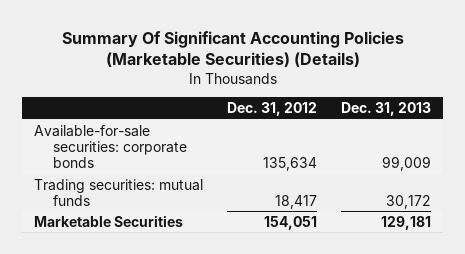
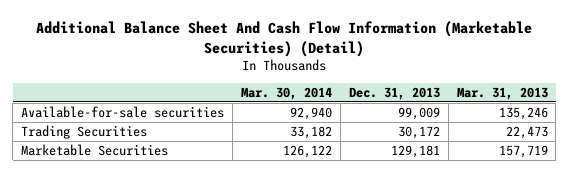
[61,30,404,68] Summary Of Significant Accounting Policies (Marketable Securities) (Details) -> [36,20,533,57] Additional Balance Sheet And Cash Flow Information (Marketable Securities) (Detail)
[227,102,318,117] Dec. 31, 2012 -> none
none -> [241,86,333,100] Mar. 30, 2014
none -> [456,86,548,100] Mar. 31, 2013
[34,124,187,169] Available-for-sale securities: corporate bonds -> [21,105,225,118] Available-for-sale securities
[34,178,204,206] Trading securities: mutual funds -> [21,124,148,139] Trading Securities

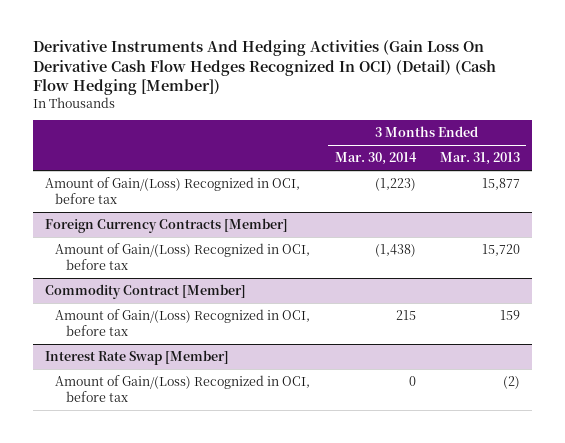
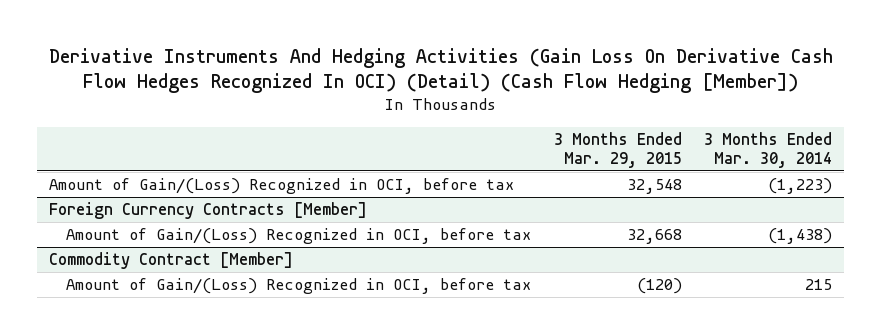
[439,152,520,166] Mar. 31, 2013 -> none
none -> [553,131,682,168] 3 Months Ended Mar. 29, 2015
[45,350,230,366] Interest Rate Swap [Member] -> none
[55,375,311,402] Amount of Gain/(Loss) Recognized in OCI, before tax -> none

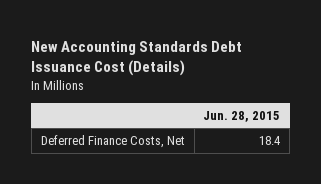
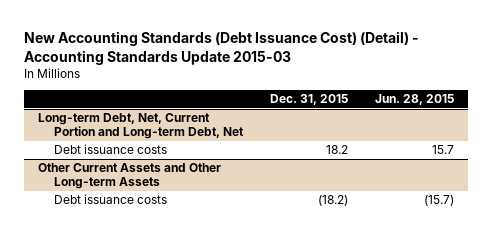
[31,40,243,76] New Accounting Standards Debt Issuance Cost (Details) -> [24,31,420,65] New Accounting Standards (Debt Issuance Cost) (Detail) - Accounting Standards Update 2015-03
none -> [270,94,349,106] Dec. 31, 2015
[40,134,185,148] Deferred Finance Costs, Net -> none
none -> [38,113,244,140] Long-term Debt, Net, Current Portion and Long-term Debt, Net
none -> [53,144,167,155] Debt issuance costs
none -> [38,163,222,190] Other Current Assets and Other Long-term Assets
none -> [53,194,167,205] Debt issuance costs

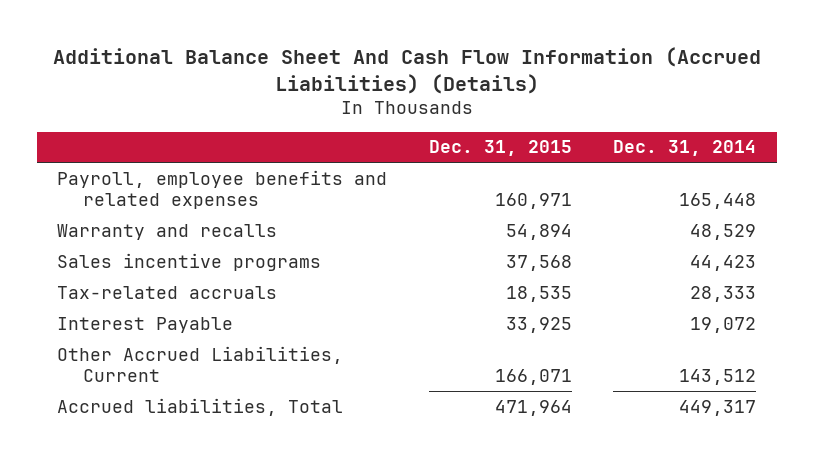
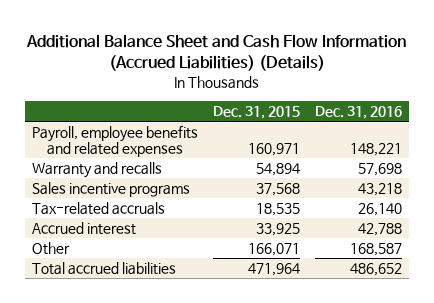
[52,46,761,94] Additional Balance Sheet And Cash Flow Information (Accrued Liabilities) (Details) -> [26,33,407,72] Additional Balance Sheet and Cash Flow Information (Accrued Liabilities) (Details)
[613,140,757,157] Dec. 31, 2014 -> none
none -> [314,106,402,120] Dec. 31, 2016
[57,316,234,333] Interest Payable -> [32,221,137,235] Accrued interest
[57,345,344,383] Other Accrued Liabilities, Current -> [32,241,71,255] Other
[57,397,344,416] Accrued liabilities, Total -> [32,261,177,275] Total accrued liabilities

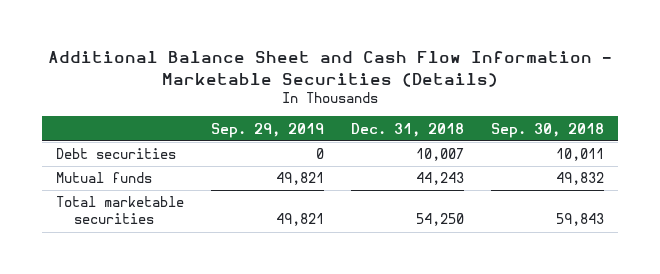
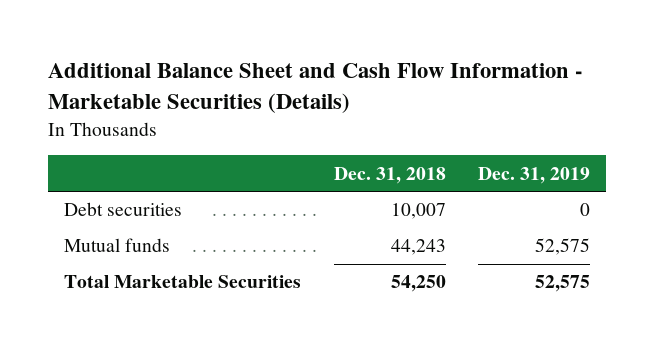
[211,122,325,138] Sep. 29, 2019 -> none
[491,122,605,138] Sep. 30, 2018 -> none
none -> [478,166,591,184] Dec. 31, 2019
[55,196,184,225] Total marketable securities -> [64,275,302,289] Total Marketable Securities

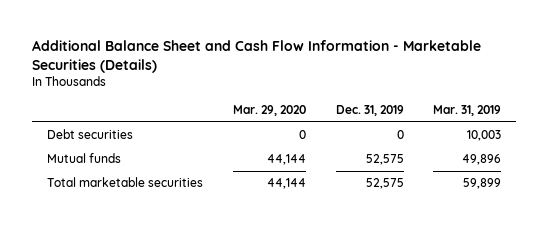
[333,166,446,184] Dec. 31, 2018 -> none
none -> [232,105,306,117] Mar. 29, 2020
none -> [433,105,502,117] Mar. 31, 2019
[64,275,302,289] Total Marketable Securities -> [47,177,204,188] Total marketable securities

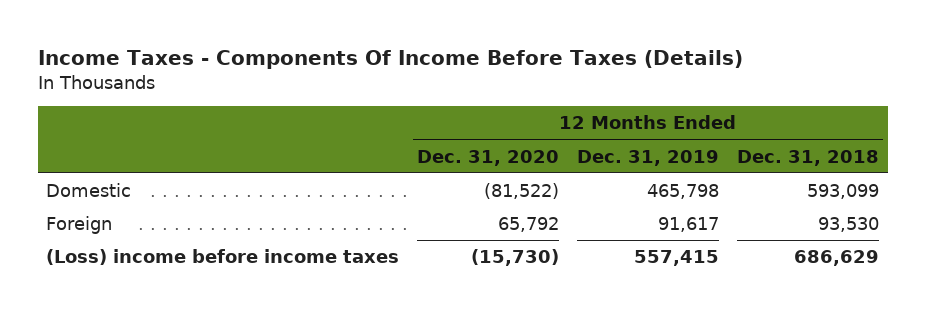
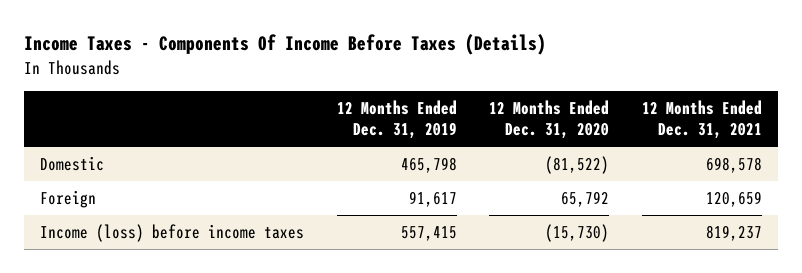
[736,149,879,166] Dec. 31, 2018 -> none
none -> [641,99,762,139] 12 Months Ended Dec. 31, 2021
[46,249,400,266] (Loss) income before income taxes -> [40,224,305,243] Income (loss) before income taxes

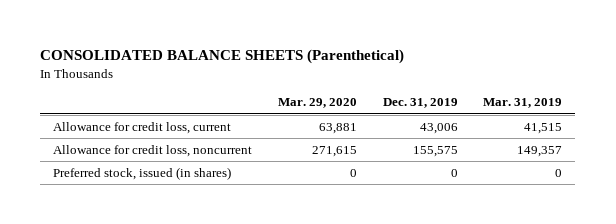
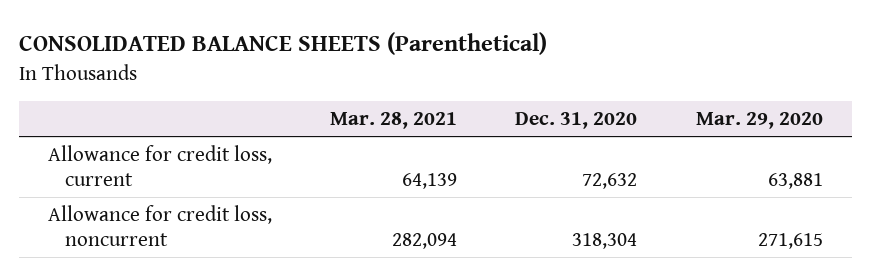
[382,98,458,109] Dec. 31, 2019 -> none
[483,98,563,109] Mar. 31, 2019 -> none
none -> [330,111,458,129] Mar. 28, 2021
none -> [515,111,638,129] Dec. 31, 2020
[53,166,232,180] Preferred stock, issued (in shares) -> none

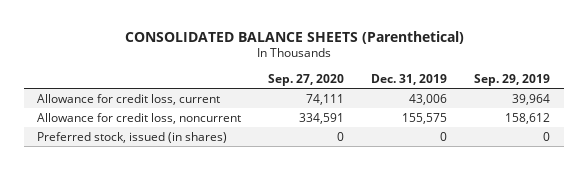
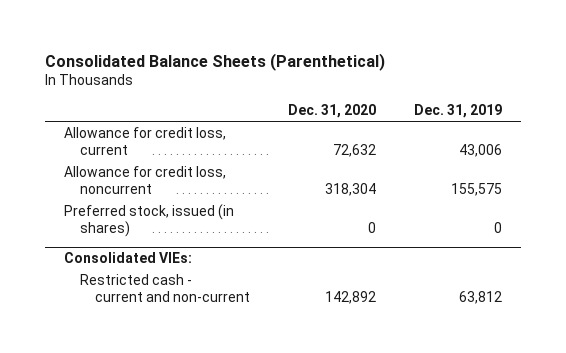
[124,30,464,44] CONSOLIDATED BALANCE SHEETS (Parenthetical) -> [45,52,386,71] Consolidated Balance Sheets (Parenthetical)
[268,73,345,86] Sep. 27, 2020 -> none
[474,73,551,86] Sep. 29, 2019 -> none
none -> [288,104,377,119] Dec. 31, 2020
none -> [64,252,193,264] Consolidated VIEs:
none -> [79,273,251,302] Restricted cash - current and non-current

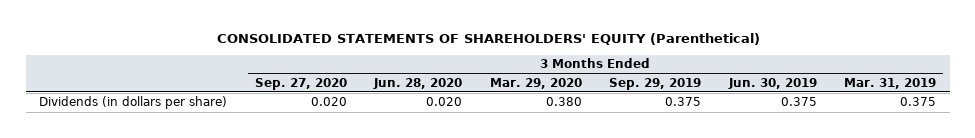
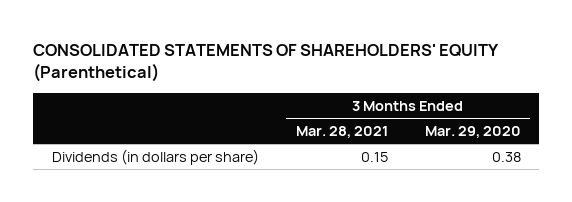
[254,77,347,90] Sep. 27, 2020 -> none
[373,77,463,89] Jun. 28, 2020 -> none
[609,77,702,90] Sep. 29, 2019 -> none
[727,77,817,89] Jun. 30, 2019 -> none
[843,77,936,89] Mar. 31, 2019 -> none
none -> [295,126,388,139] Mar. 28, 2021
[545,97,582,107] 0.380 -> [491,152,521,163] 0.38

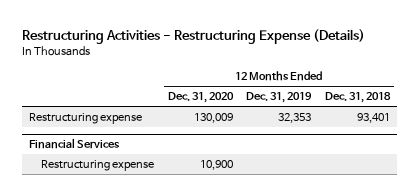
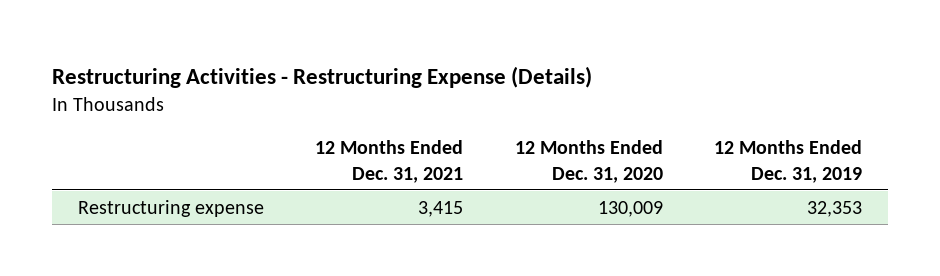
[325,92,392,104] Dec. 31, 2018 -> none
none -> [315,139,464,183] 12 Months Ended Dec. 31, 2021
[29,138,121,150] Financial Services -> none
[41,160,155,172] Restructuring expense -> none

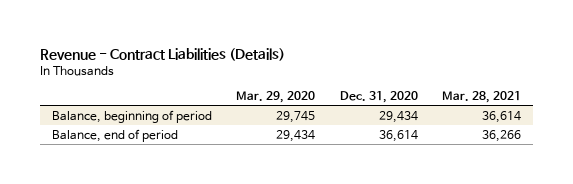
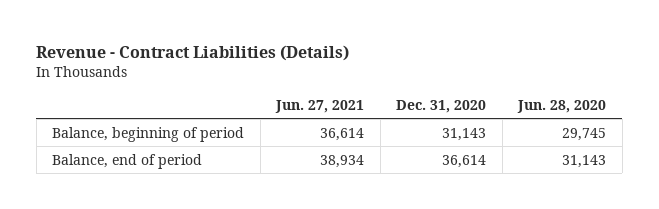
[236,91,316,104] Mar. 29, 2020 -> none
[441,91,521,104] Mar. 28, 2021 -> none
none -> [275,99,365,113] Jun. 27, 2021
none -> [517,99,607,113] Jun. 28, 2020
[378,110,418,123] 29,434 -> [442,127,487,141] 31,143

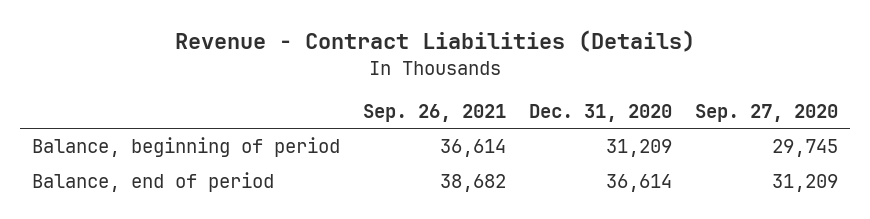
[275,99,365,113] Jun. 27, 2021 -> none
[517,99,607,113] Jun. 28, 2020 -> none
none -> [363,103,507,122] Sep. 26, 2021
none -> [695,103,839,122] Sep. 27, 2020
[442,127,487,141] 31,143 -> [606,139,673,158] 31,209

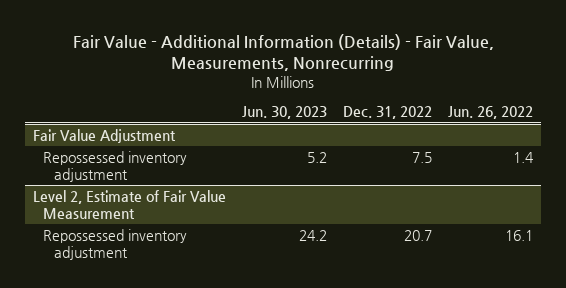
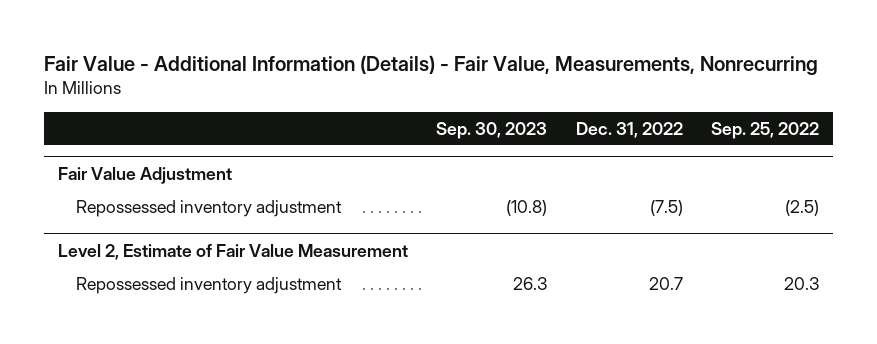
[242,106,328,120] Jun. 30, 2023 -> none
[448,106,534,120] Jun. 26, 2022 -> none
none -> [436,121,548,139] Sep. 30, 2023
none -> [710,121,819,139] Sep. 25, 2022
[412,151,433,163] 7.5 -> [649,199,683,216] (7.5)

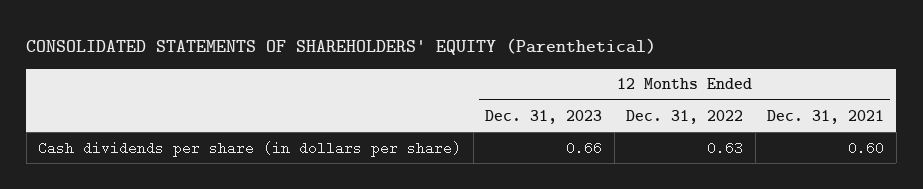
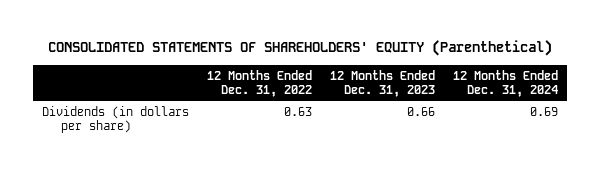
[767,109,885,124] Dec. 31, 2021 -> none
none -> [453,69,559,97] 12 Months Ended Dec. 31, 2024
[38,140,462,157] Cash dividends per share (in dollars per share) -> [42,106,190,134] Dividends (in dollars per share)

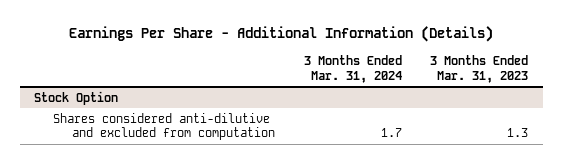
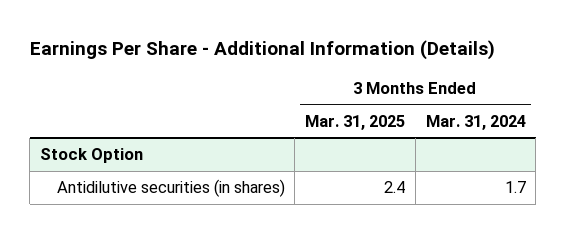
[430,55,529,83] 3 Months Ended Mar. 31, 2023 -> none
none -> [305,114,406,130] Mar. 31, 2025
[53,112,275,141] Shares considered anti-dilutive and excluded from computation -> [56,179,285,198] Antidilutive securities (in shares)

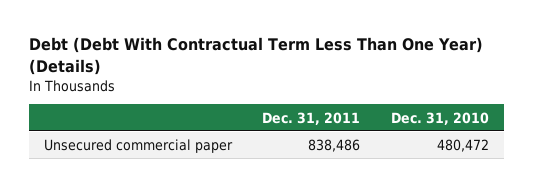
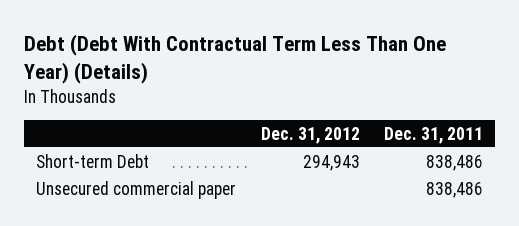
[390,111,489,125] Dec. 31, 2010 -> none
none -> [260,126,360,144] Dec. 31, 2012
none -> [36,153,150,168] Short-term Debt

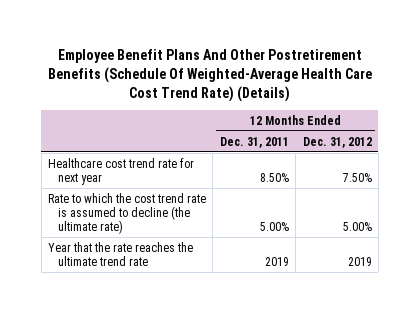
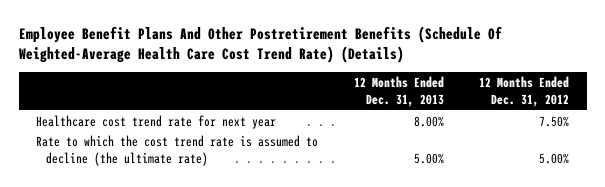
[219,136,289,148] Dec. 31, 2011 -> none
none -> [353,76,444,108] 12 Months Ended Dec. 31, 2013
[47,241,193,267] Year that the rate reaches the ultimate trend rate -> none

